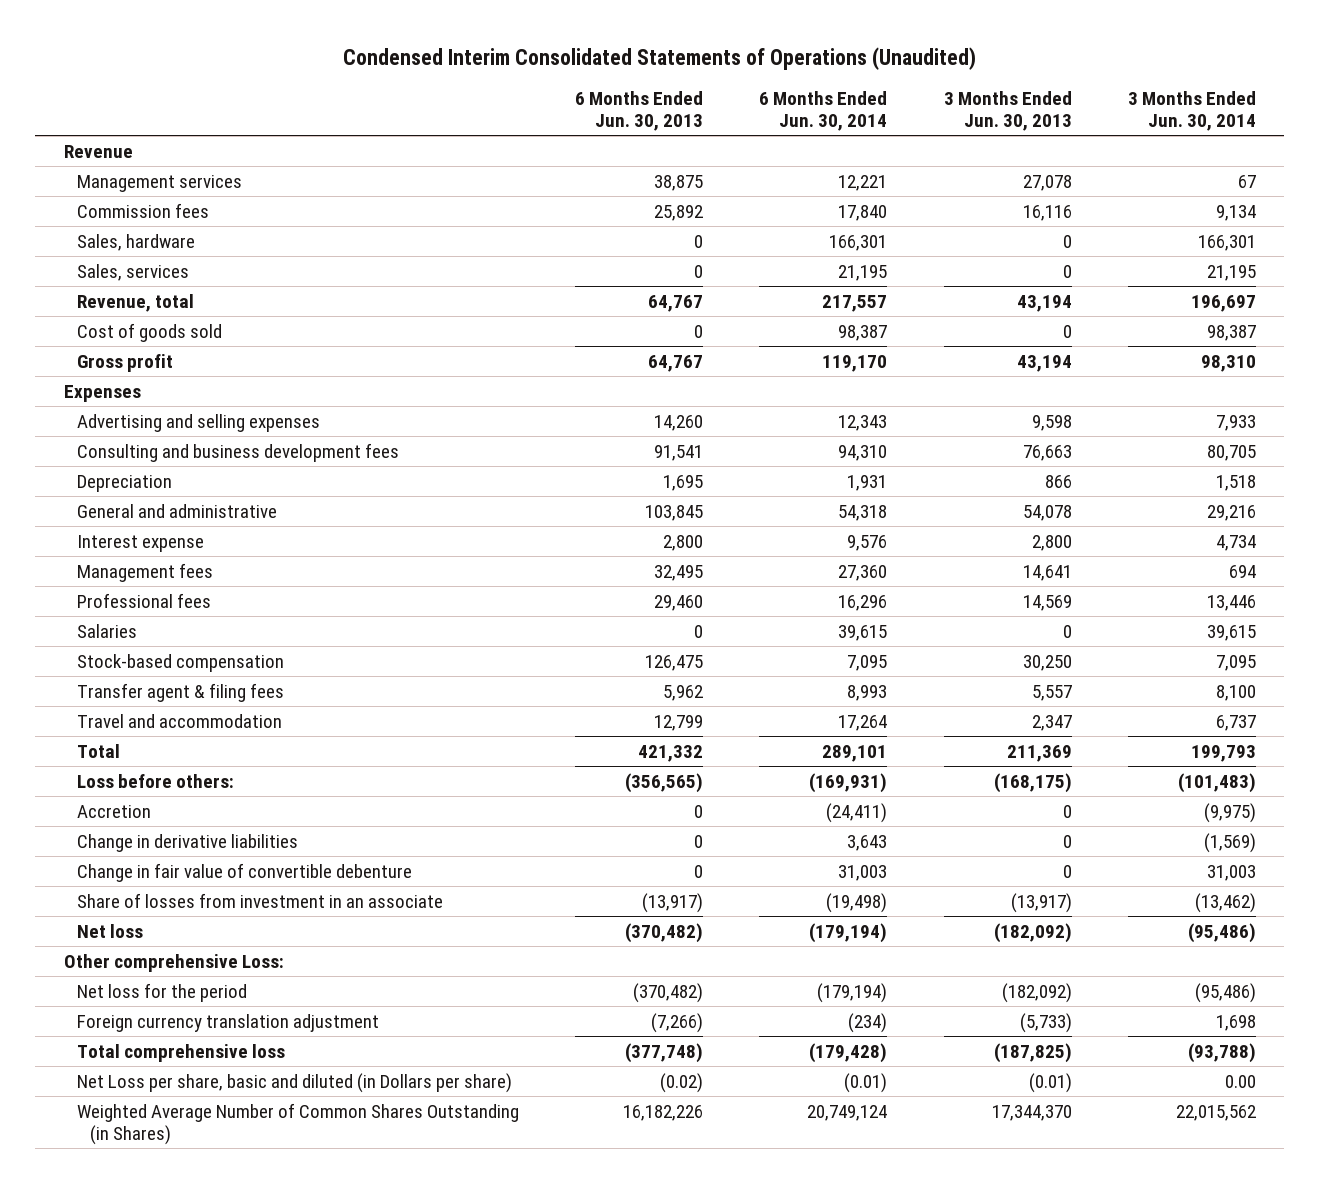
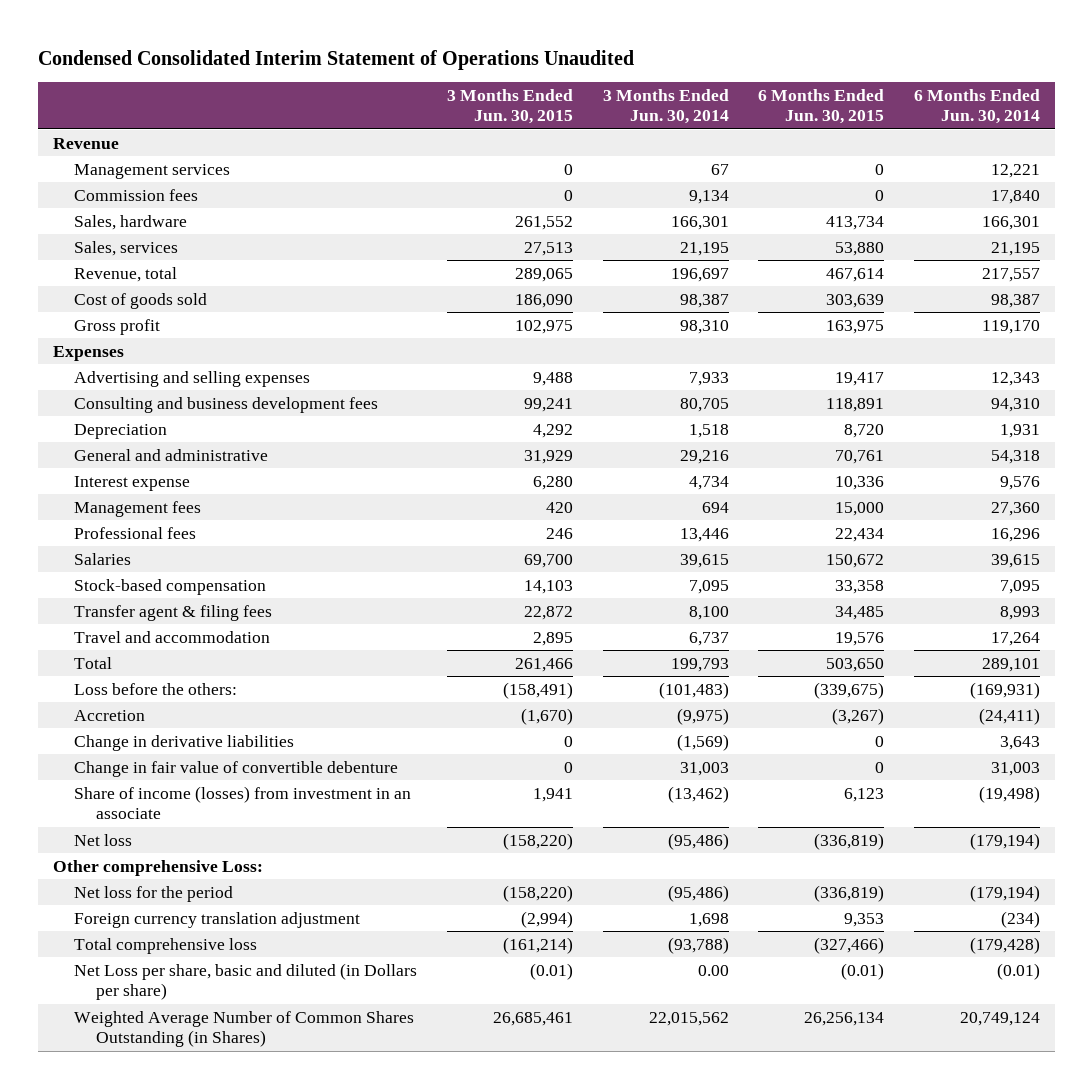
[342,46,976,70] Condensed Interim Consolidated Statements of Operations (Unaudited) -> [37,49,634,70] Condensed Consolidated Interim Statement of Operations Unaudited
[575,91,704,132] 6 Months Ended Jun. 30, 2013 -> none
[943,91,1072,132] 3 Months Ended Jun. 30, 2013 -> none
none -> [447,88,574,125] 3 Months Ended Jun. 30, 2015
none -> [758,88,885,125] 6 Months Ended Jun. 30, 2015
[76,773,234,788] Loss before others: -> [74,682,238,695] Loss before the others:
[76,892,443,908] Share of losses from investment in an associate -> [74,785,412,820] Share of income (losses) from investment in an associate

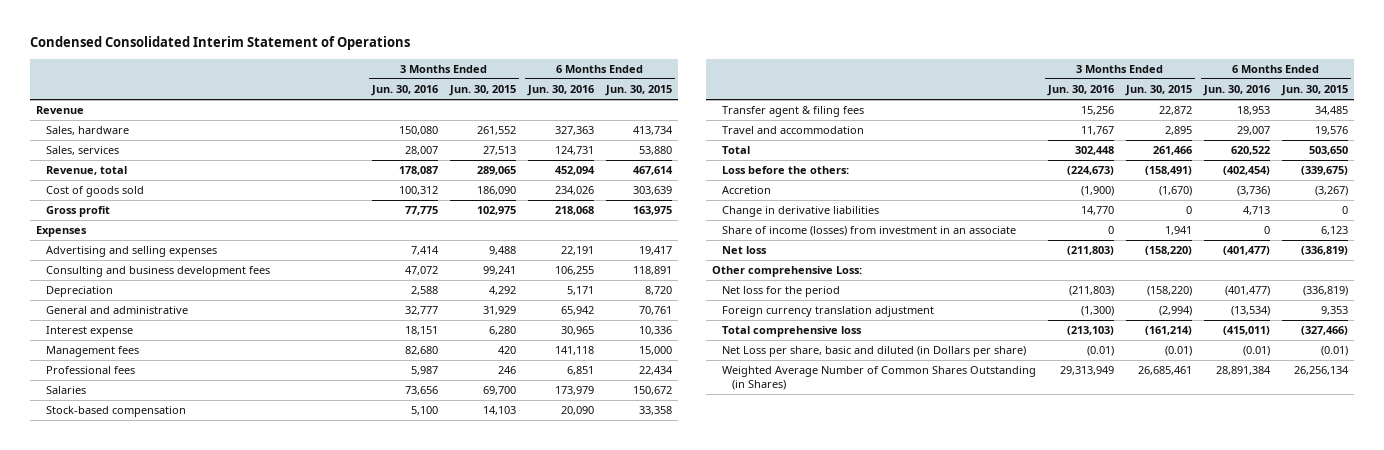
[37,49,634,70] Condensed Consolidated Interim Statement of Operations Unaudited -> [29,36,410,51] Condensed Consolidated Interim Statement of Operations
[602,88,729,125] 3 Months Ended Jun. 30, 2014 -> none
[913,88,1040,125] 6 Months Ended Jun. 30, 2014 -> none
none -> [370,85,438,97] Jun. 30, 2016
none -> [526,85,594,97] Jun. 30, 2016
[74,163,231,179] Management services -> none
[74,188,199,201] Commission fees -> none
[74,760,399,777] Change in fair value of convertible debenture -> none

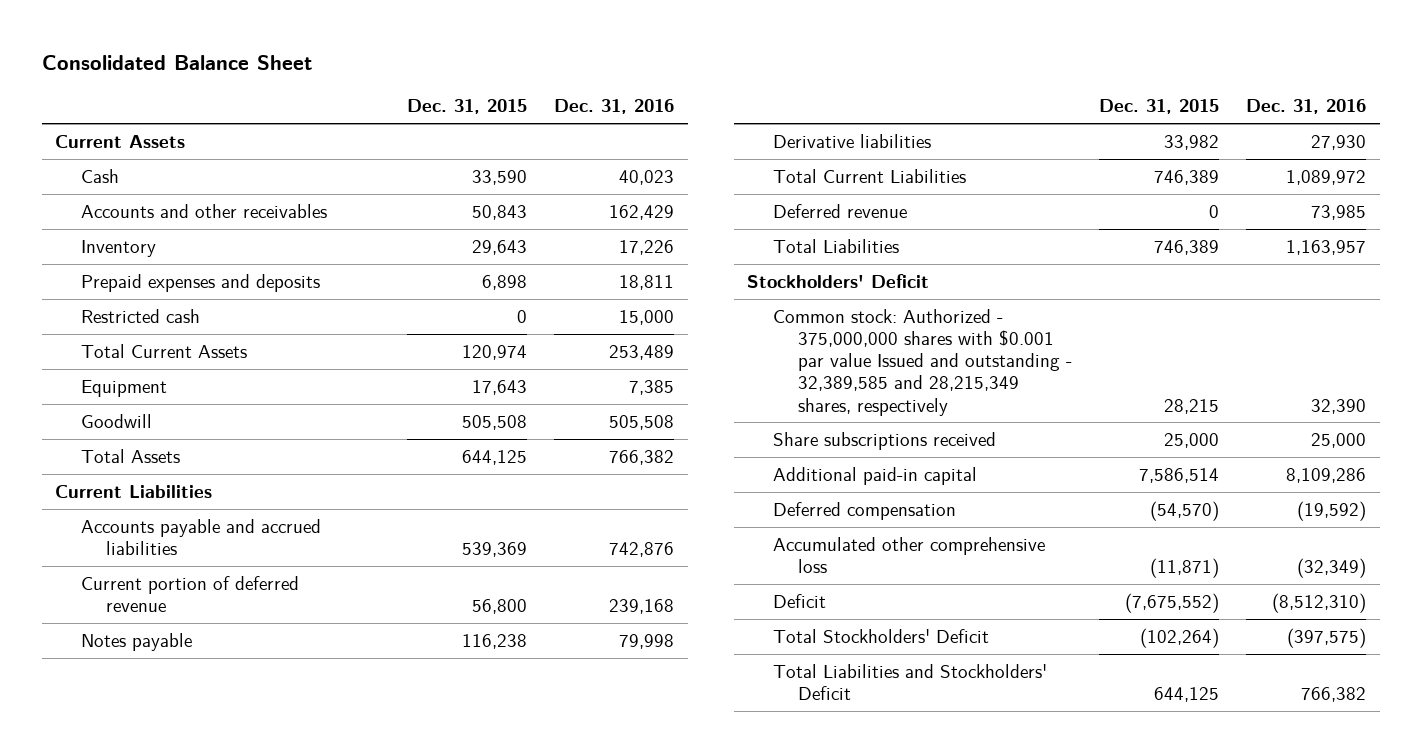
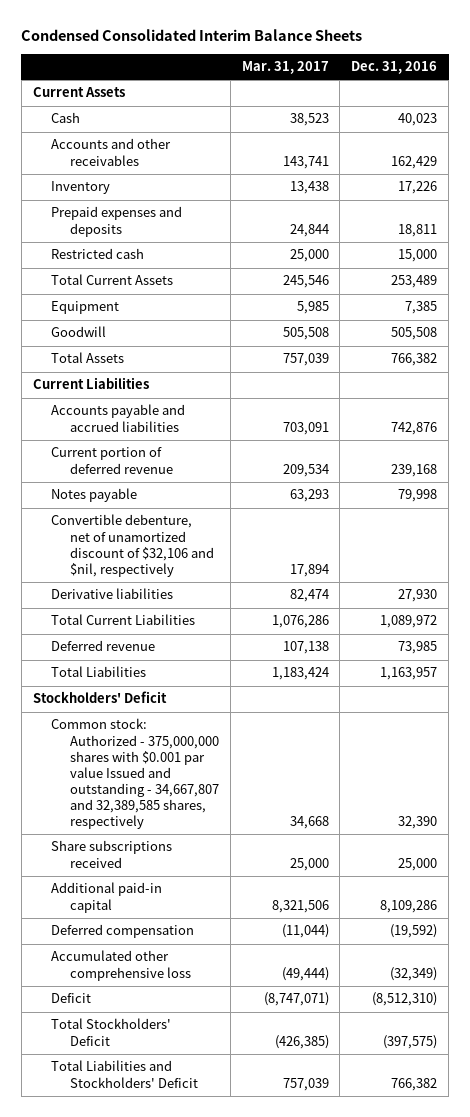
[41,55,312,71] Consolidated Balance Sheet -> [21,28,363,41] Condensed Consolidated Interim Balance Sheets
[407,99,528,115] Dec. 31, 2015 -> none
none -> [241,61,329,75] Mar. 31, 2017
none -> [51,514,214,577] Convertible debenture, net of unamortized discount of $32,106 and $nil, respectively
[772,308,1072,416] Common stock: Authorized - 375,000,000 shares with $0.001 par value Issued and outstanding - 32,389,585 and 28,215,349 shares, respectively -> [51,718,219,830] Common stock: Authorized - 375,000,000 shares with $0.001 par value Issued and outstanding - 34,667,807 and 32,389,585 shares, respectively

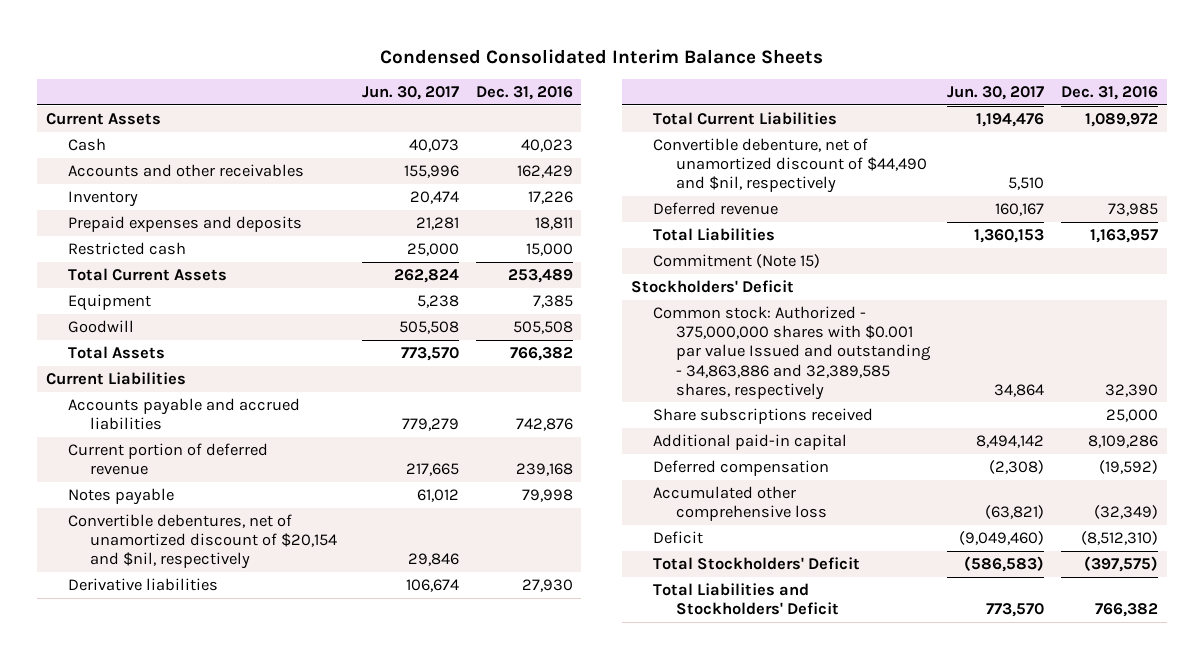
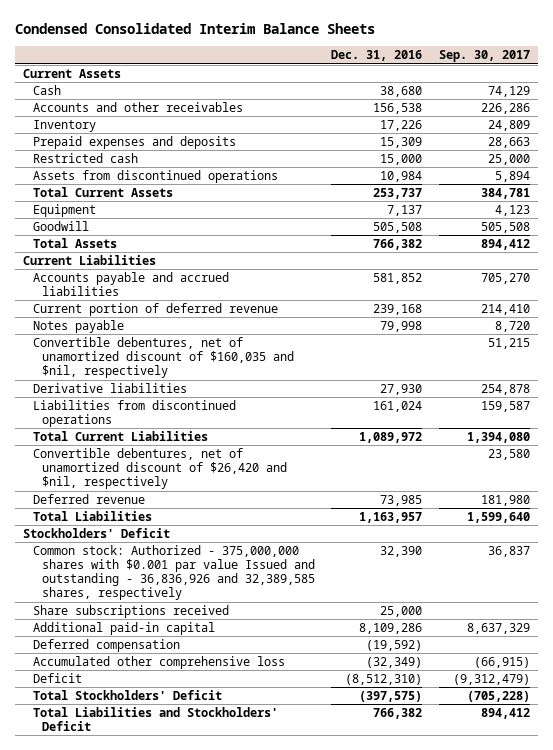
[361,86,459,101] Jun. 30, 2017 -> none
none -> [438,50,530,63] Sep. 30, 2017
[520,139,573,153] 40,023 -> [380,86,423,98] 38,680
[516,165,573,179] 162,429 -> [373,103,423,115] 156,538
[534,217,573,231] 18,811 -> [380,137,423,149] 15,309
none -> [32,170,278,184] Assets from discontinued operations
[507,269,573,284] 253,489 -> [373,188,423,200] 253,737
[532,295,573,309] 7,385 -> [387,205,423,217] 7,137
[515,418,573,432] 742,876 -> [373,273,423,285] 581,852
[67,514,338,570] Convertible debentures, net of unamortized discount of $20,154 and $nil, respectively -> [32,337,295,379] Convertible debentures, net of unamortized discount of $160,035 and $nil, respectively
none -> [32,400,236,428] Liabilities from discontinued operations
[653,138,927,194] Convertible debenture, net of unamortized discount of $44,490 and $nil, respectively -> [32,448,288,490] Convertible debentures, net of unamortized discount of $26,420 and $nil, respectively
[653,254,821,269] Commitment (Note 15) -> none
[653,306,931,400] Common stock: Authorized - 375,000,000 shares with $0.001 par value Issued and outstanding - 34,863,886 and 32,389,585 shares, respectively -> [32,545,316,601] Common stock: Authorized - 375,000,000 shares with $0.001 par value Issued and outstanding - 36,836,926 and 32,389,585 shares, respectively

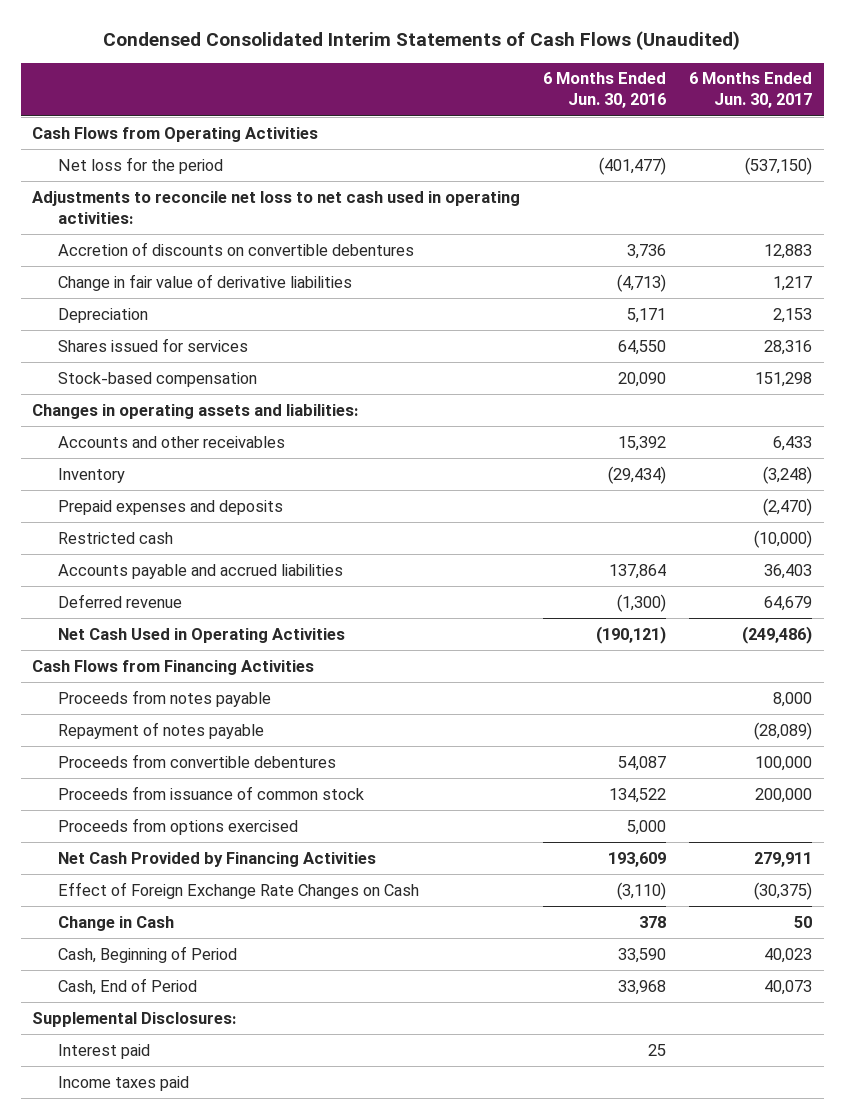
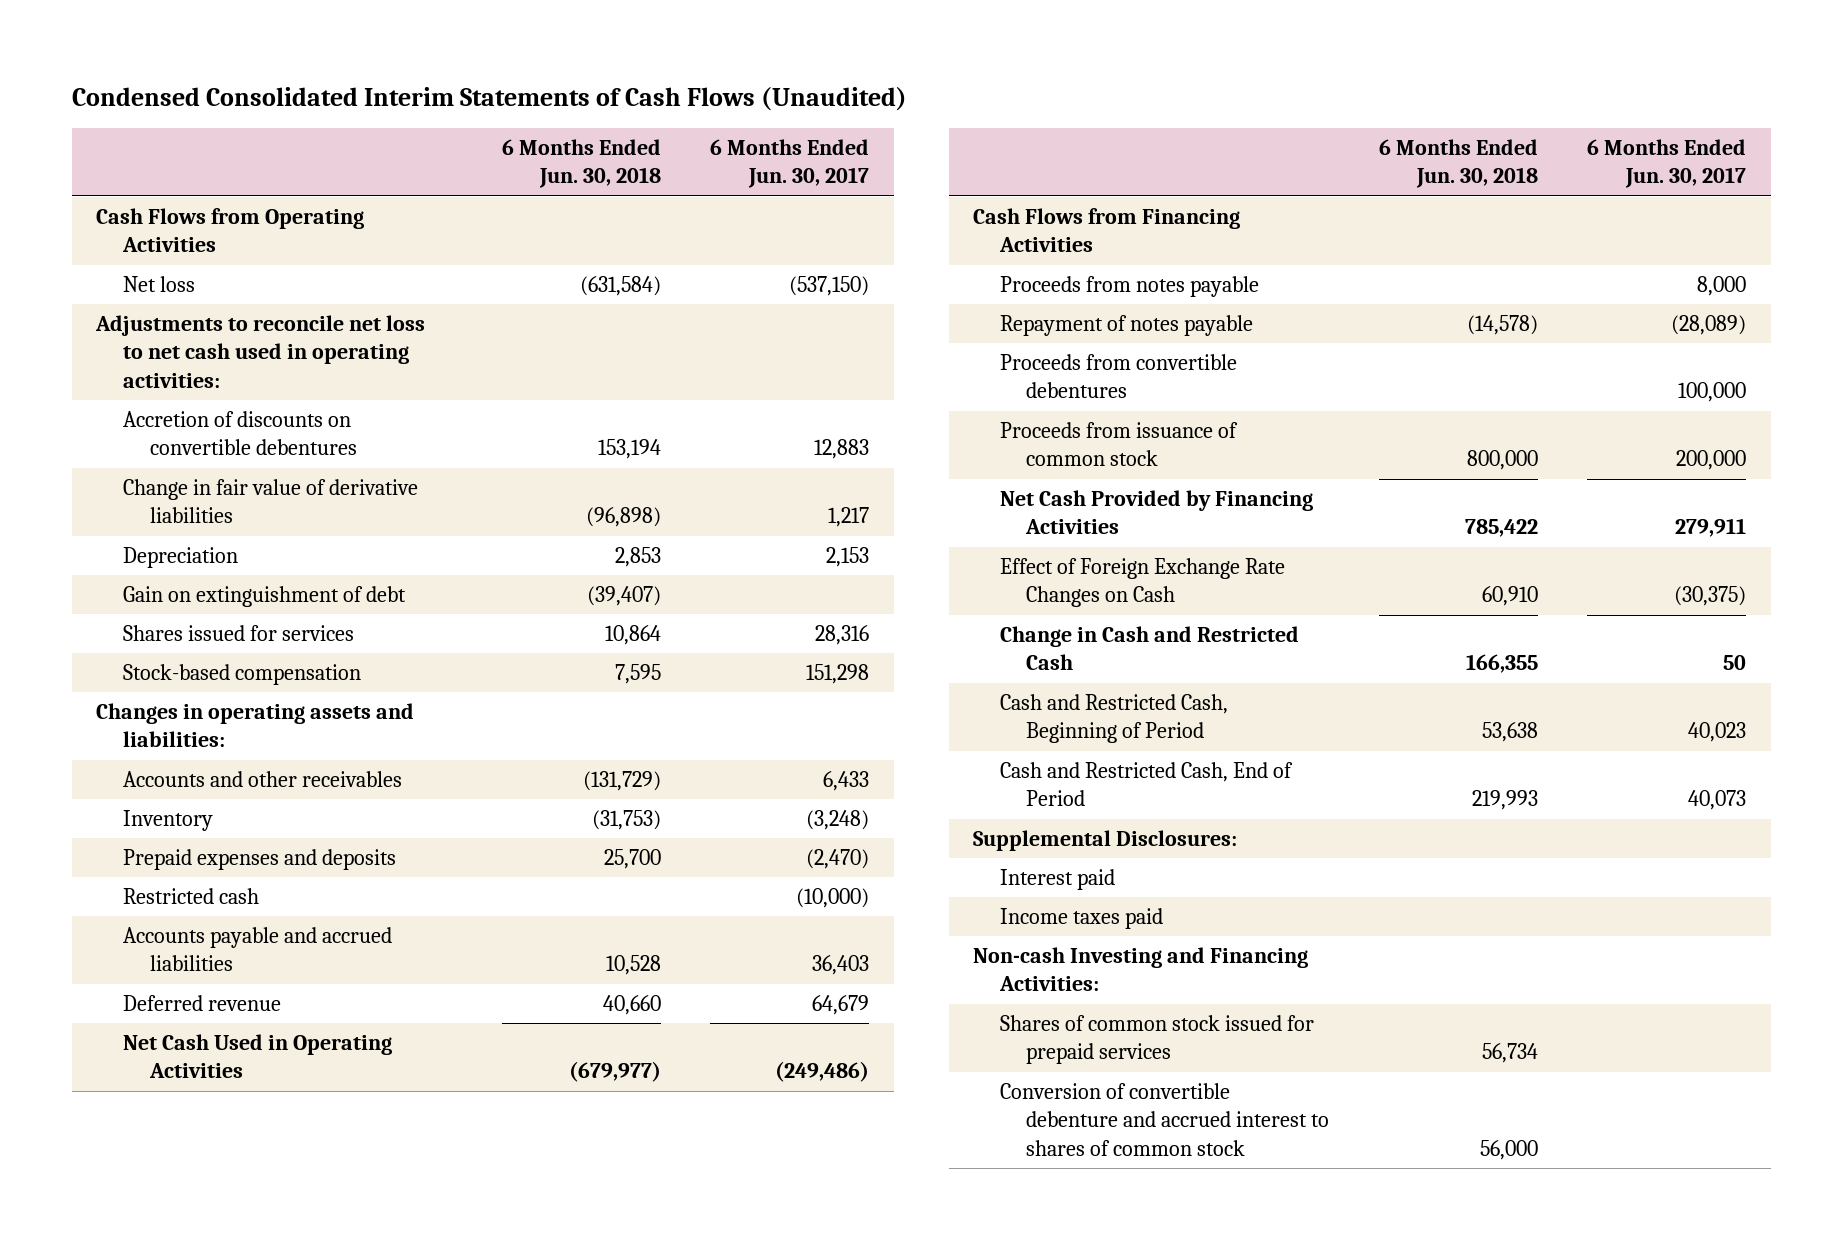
[543,72,667,109] 6 Months Ended Jun. 30, 2016 -> none
none -> [501,138,661,189] 6 Months Ended Jun. 30, 2018
[57,156,223,174] Net loss for the period -> [123,276,196,293] Net loss
none -> [123,586,407,608] Gain on extinguishment of debt
[57,817,298,835] Proceeds from options exercised -> none
[57,915,174,931] Change in Cash -> [999,626,1299,671] Change in Cash and Restricted Cash
[57,945,237,963] Cash, Beginning of Period -> [999,694,1228,744] Cash and Restricted Cash, Beginning of Period
[57,977,197,995] Cash, End of Period -> [999,762,1293,807] Cash and Restricted Cash, End of Period
none -> [973,947,1309,992] Non-cash Investing and Financing Activities:
none -> [999,1015,1314,1065] Shares of common stock issued for prepaid services
none -> [999,1083,1330,1156] Conversion of convertible debenture and accrued interest to shares of common stock

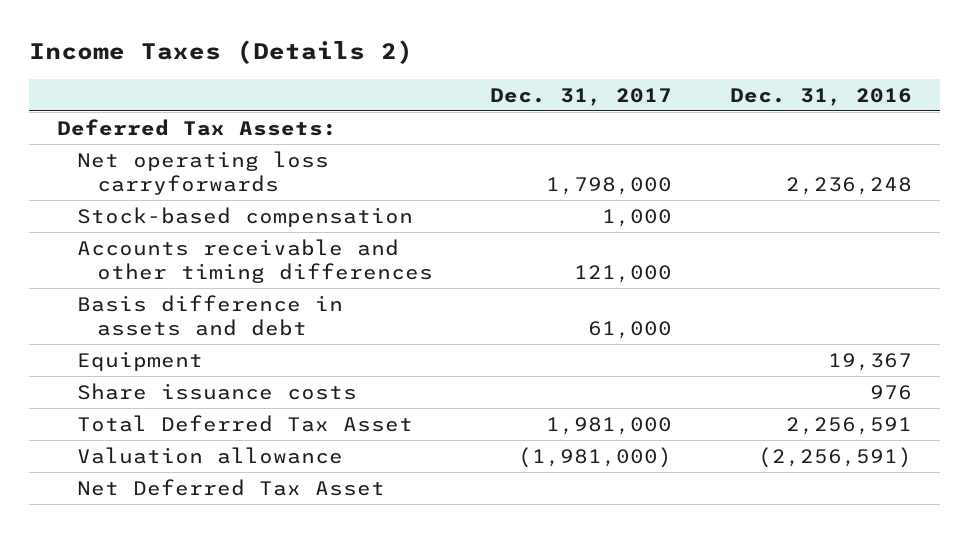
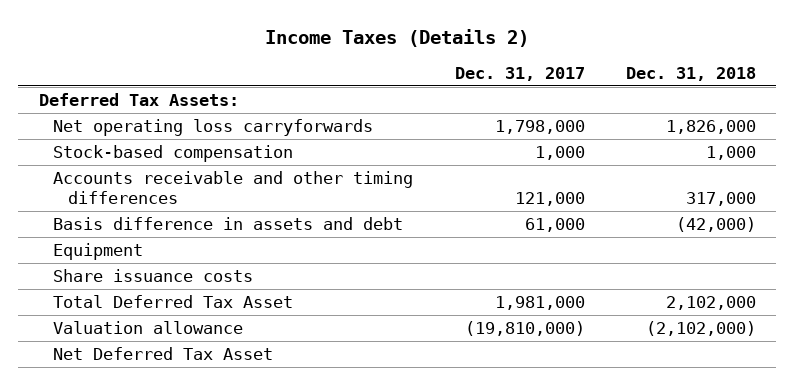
[729,87,912,106] Dec. 31, 2016 -> none
none -> [625,66,756,81] Dec. 31, 2018
[518,446,673,468] (1,981,000) -> [464,320,585,336] (19,810,000)

